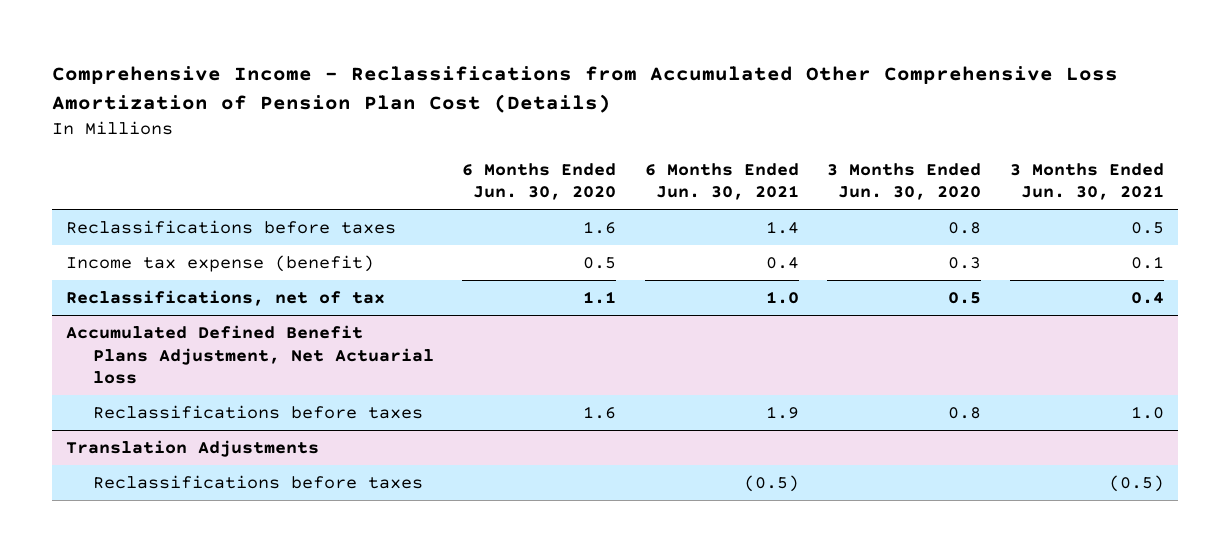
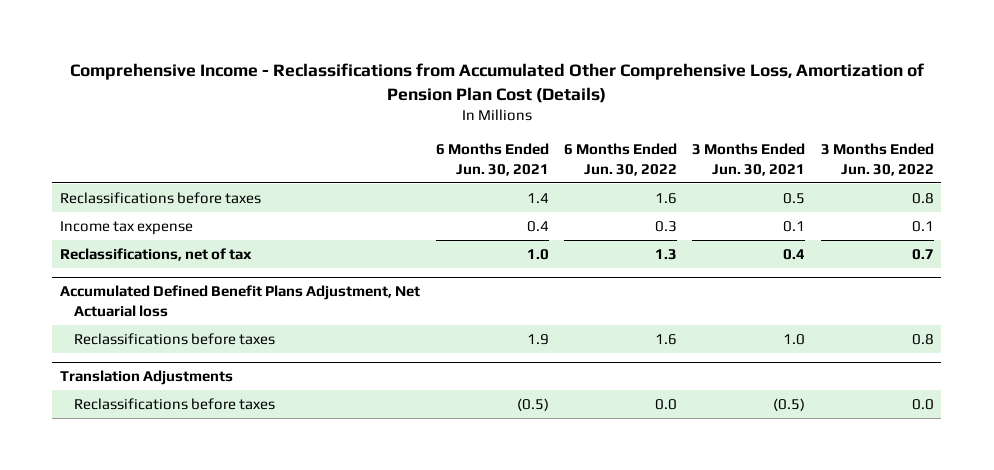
[51,66,1118,113] Comprehensive Income - Reclassifications from Accumulated Other Comprehensive Loss Amortization of Pension Plan Cost (Details) -> [69,63,924,103] Comprehensive Income - Reclassifications from Accumulated Other Comprehensive Loss, Amortization of Pension Plan Cost (Details)
[462,162,617,201] 6 Months Ended Jun. 30, 2020 -> none
[827,162,982,201] 3 Months Ended Jun. 30, 2020 -> none
none -> [563,143,677,176] 6 Months Ended Jun. 30, 2022
none -> [820,143,934,176] 3 Months Ended Jun. 30, 2022
[66,254,375,272] Income tax expense (benefit) -> [60,220,194,235] Income tax expense

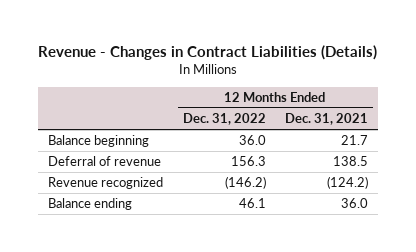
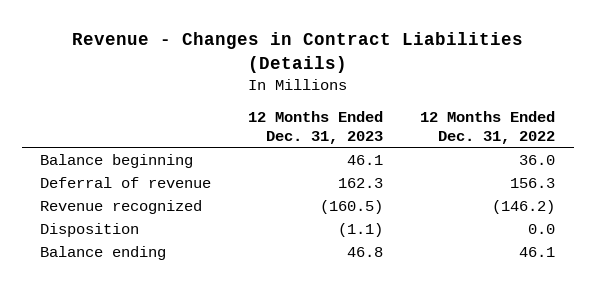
[285,112,369,125] Dec. 31, 2021 -> none
none -> [248,111,384,145] 12 Months Ended Dec. 31, 2023
none -> [40,222,140,237] Disposition

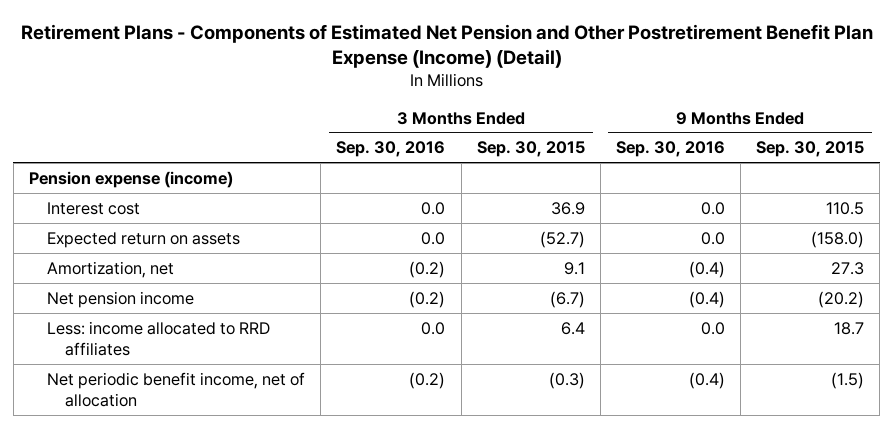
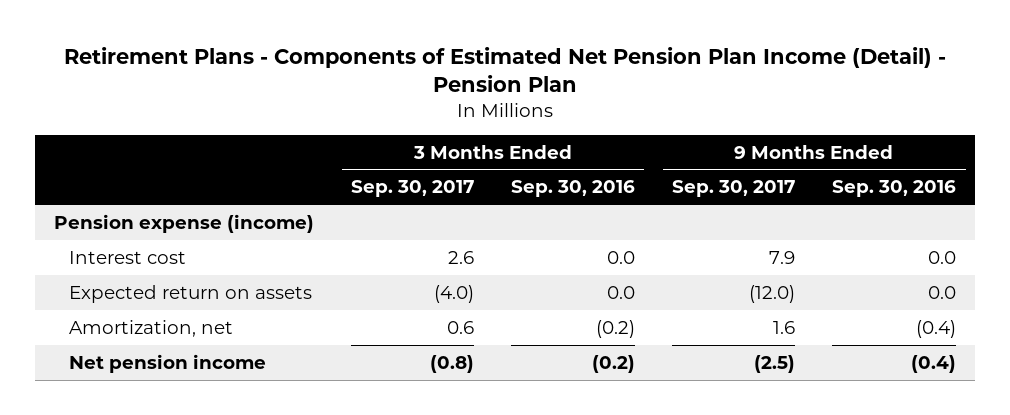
[20,23,873,69] Retirement Plans - Components of Estimated Net Pension and Other Postretirement Benefit Plan Expense (Income) (Detail) -> [64,46,947,93] Retirement Plans - Components of Estimated Net Pension Plan Income (Detail) - Pension Plan
[476,141,585,158] Sep. 30, 2015 -> none
[756,141,865,158] Sep. 30, 2015 -> none
none -> [351,180,475,198] Sep. 30, 2017
none -> [672,180,796,198] Sep. 30, 2017
[47,320,271,356] Less: income allocated to RRD affiliates -> none
[47,371,306,407] Net periodic benefit income, net of allocation -> none

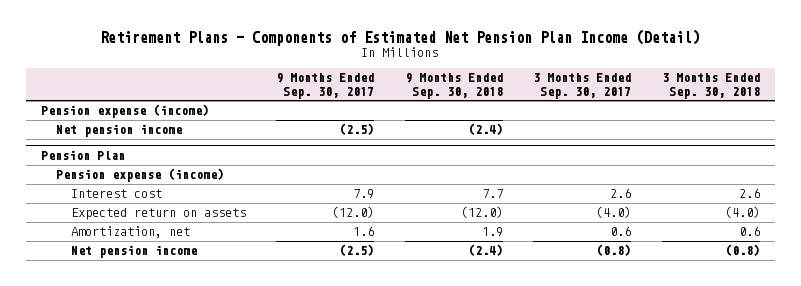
[64,46,947,93] Retirement Plans - Components of Estimated Net Pension Plan Income (Detail) - Pension Plan -> [100,28,701,46] Retirement Plans - Components of Estimated Net Pension Plan Income (Detail)
[511,180,636,198] Sep. 30, 2016 -> none
[832,180,957,198] Sep. 30, 2016 -> none
none -> [404,72,503,99] 9 Months Ended Sep. 30, 2018
none -> [661,72,760,99] 3 Months Ended Sep. 30, 2018
none -> [56,124,183,138] Net pension income
none -> [41,150,126,161] Pension Plan
none -> [56,168,225,183] Pension expense (income)

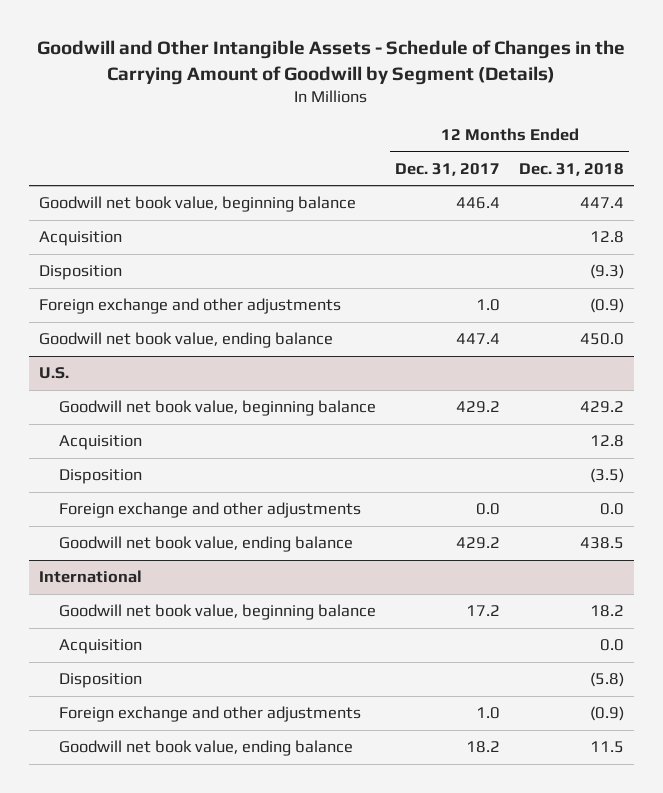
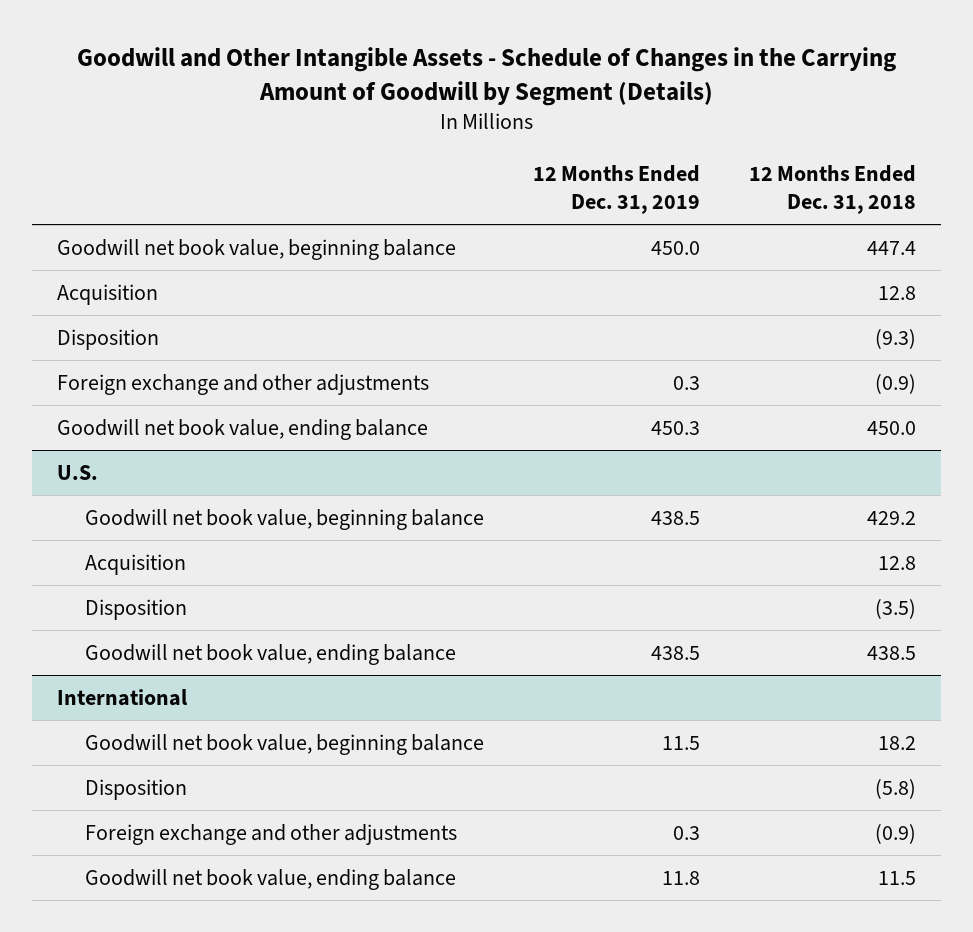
[394,162,500,176] Dec. 31, 2017 -> none
none -> [533,164,701,214] 12 Months Ended Dec. 31, 2019
[58,502,361,519] Foreign exchange and other adjustments -> none
[58,639,142,655] Acquisition -> none

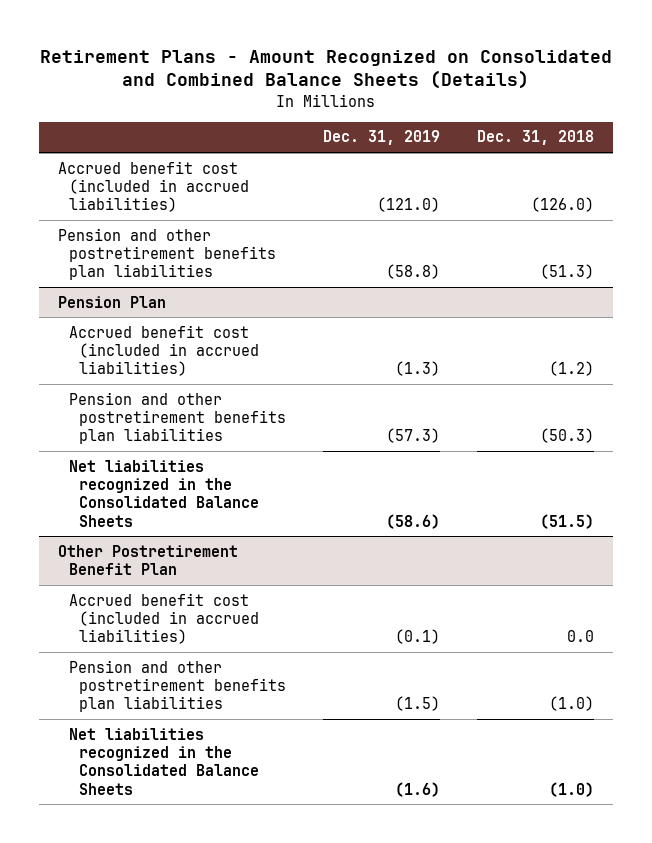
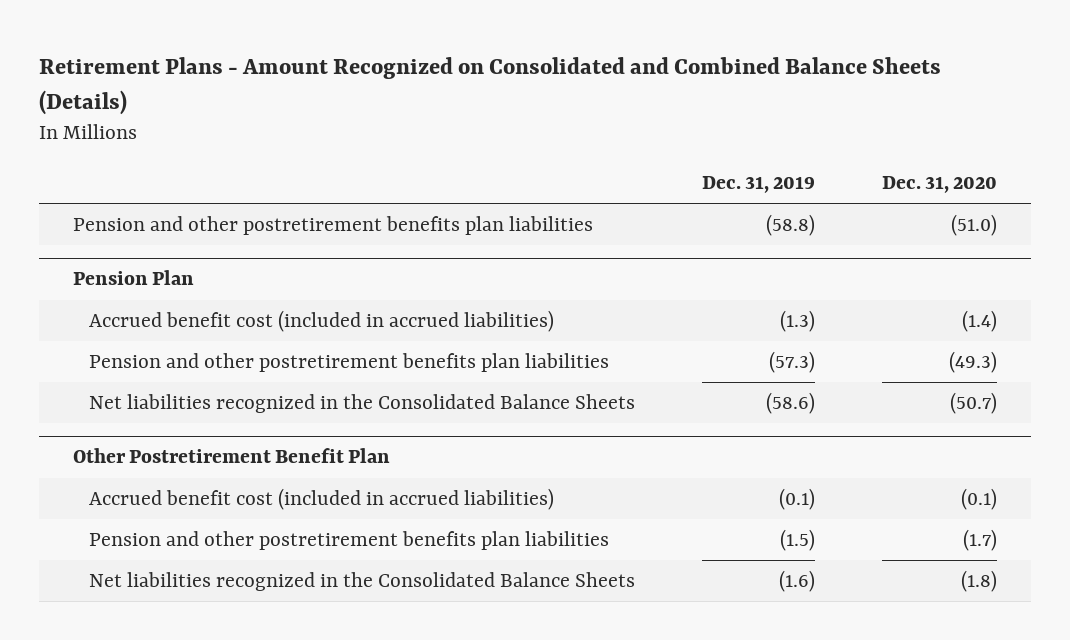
[477,130,595,146] Dec. 31, 2018 -> none
none -> [882,175,998,193] Dec. 31, 2020
[57,160,249,213] Accrued benefit cost (included in accrued liabilities) -> none

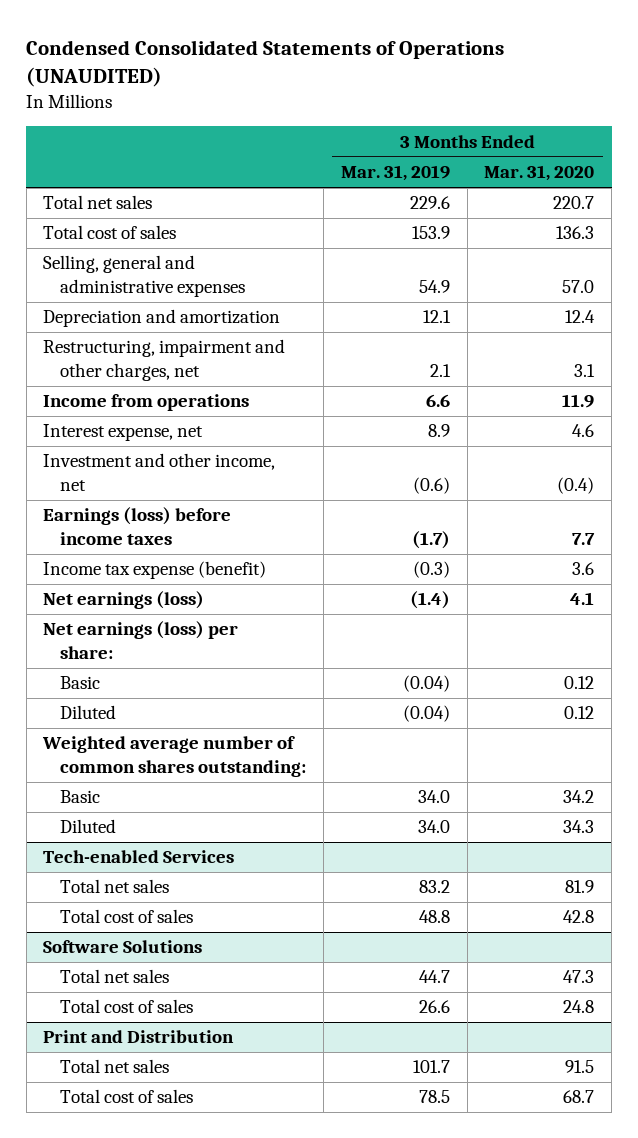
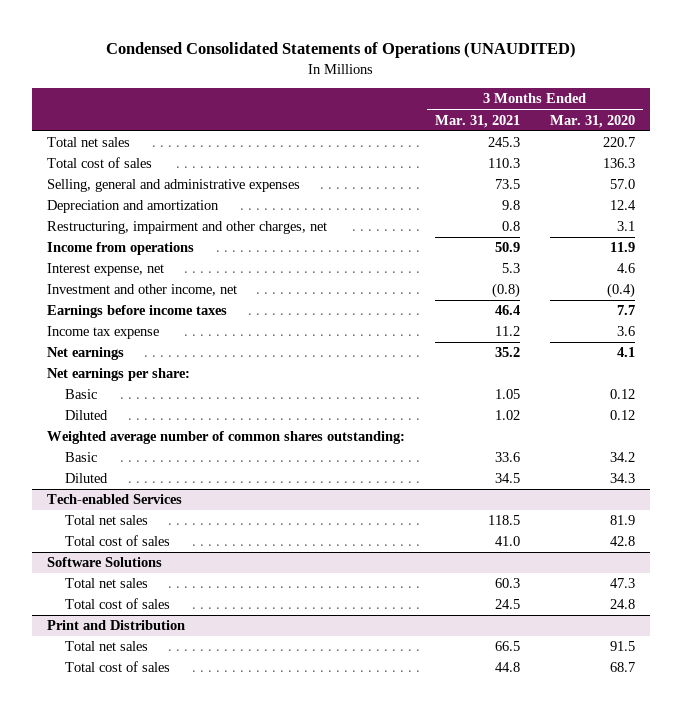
[340,165,450,182] Mar. 31, 2019 -> none
none -> [434,114,520,128] Mar. 31, 2021
[43,507,232,545] Earnings (loss) before income taxes -> [46,305,227,319] Earnings before income taxes
[43,561,267,580] Income tax expense (benefit) -> [46,326,159,340] Income tax expense
[43,591,205,610] Net earnings (loss) -> [46,347,124,361] Net earnings
[43,621,239,659] Net earnings (loss) per share: -> [46,368,190,382] Net earnings per share:

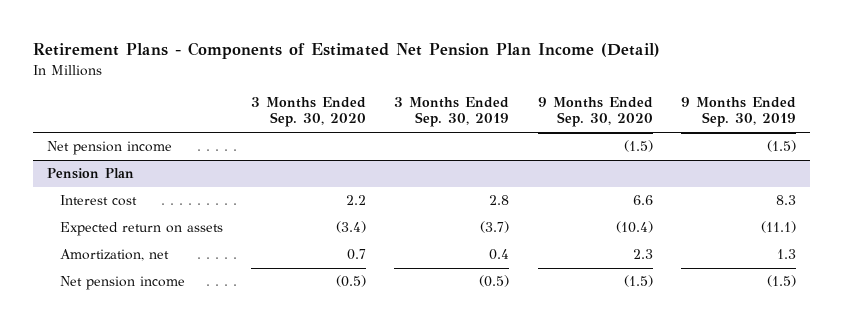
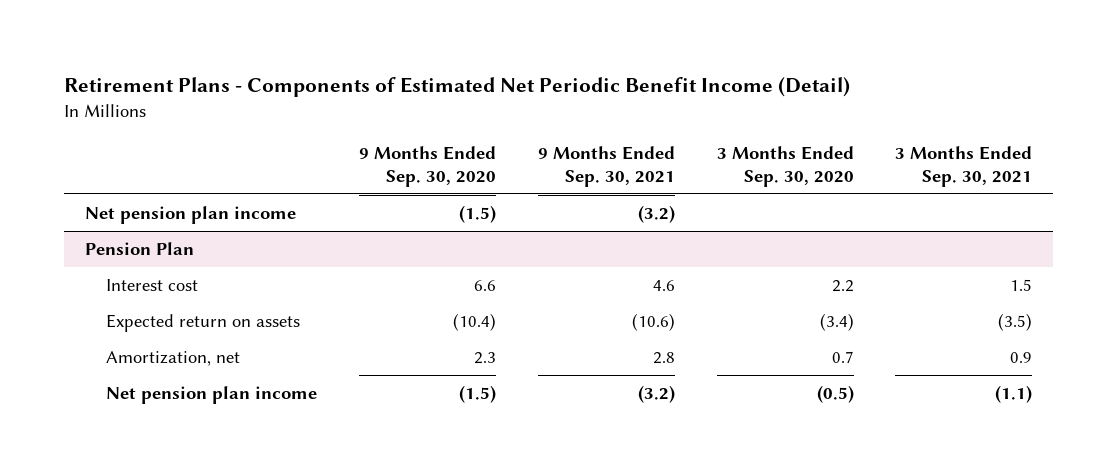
[33,42,661,60] Retirement Plans - Components of Estimated Net Pension Plan Income (Detail) -> [63,77,850,98] Retirement Plans - Components of Estimated Net Periodic Benefit Income (Detail)
[394,97,510,128] 3 Months Ended Sep. 30, 2019 -> none
[681,97,797,128] 9 Months Ended Sep. 30, 2019 -> none
none -> [537,146,675,187] 9 Months Ended Sep. 30, 2021
none -> [895,146,1033,187] 3 Months Ended Sep. 30, 2021
[47,141,173,156] Net pension income -> [84,205,296,224] Net pension plan income
[59,276,185,291] Net pension income -> [105,385,317,404] Net pension plan income

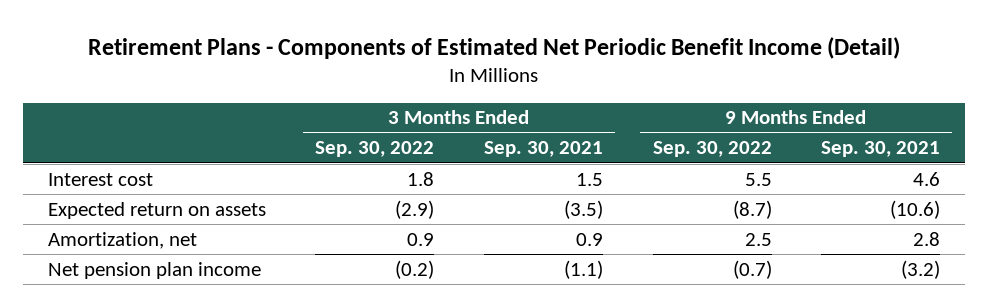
[358,146,496,187] 9 Months Ended Sep. 30, 2020 -> none
[716,146,854,187] 3 Months Ended Sep. 30, 2020 -> none
none -> [315,141,435,158] Sep. 30, 2022
none -> [652,141,772,158] Sep. 30, 2022
[84,205,296,224] Net pension plan income -> none
[84,241,194,255] Pension Plan -> none

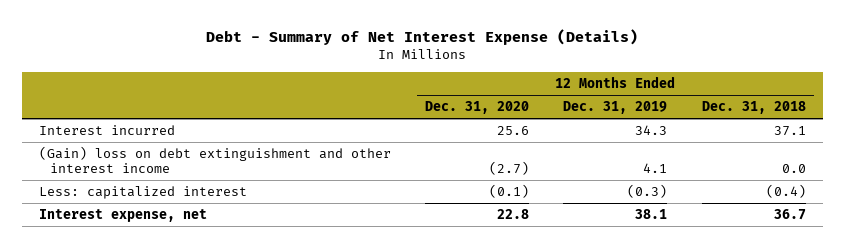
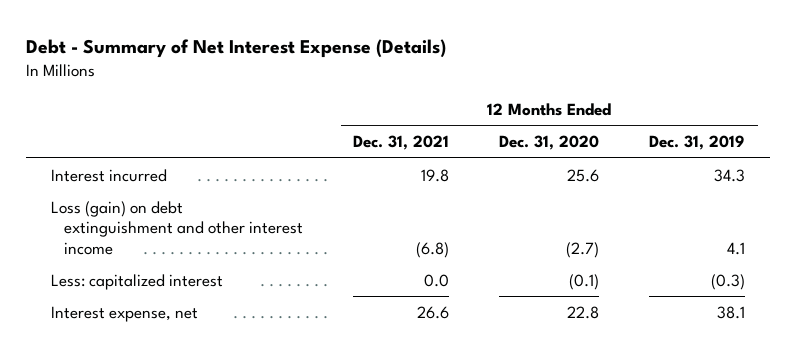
[701,101,806,115] Dec. 31, 2018 -> none
none -> [353,135,450,151] Dec. 31, 2021
[39,146,392,173] (Gain) loss on debt extinguishment and other interest income -> [51,200,304,255] Loss (gain) on debt extinguishment and other interest income

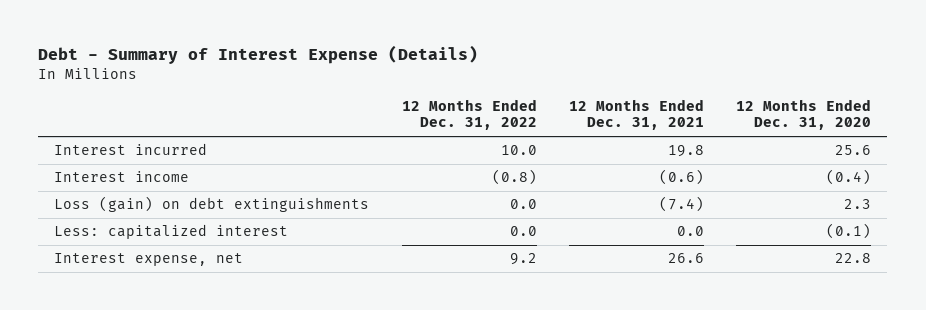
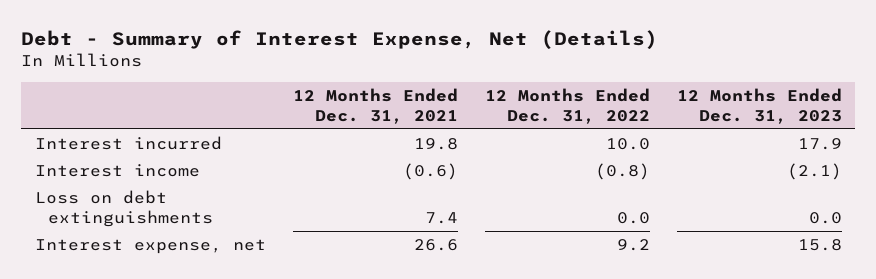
[38,45,479,65] Debt - Summary of Interest Expense (Details) -> [21,30,659,50] Debt - Summary of Interest Expense, Net (Details)
[736,99,872,131] 12 Months Ended Dec. 31, 2020 -> none
none -> [676,87,842,124] 12 Months Ended Dec. 31, 2023
[54,224,289,240] Less: capitalized interest -> none
[54,196,370,213] Loss (gain) on debt extinguishments -> [34,190,214,228] Loss on debt extinguishments
[658,196,704,213] (7.4) -> [424,212,458,225] 7.4

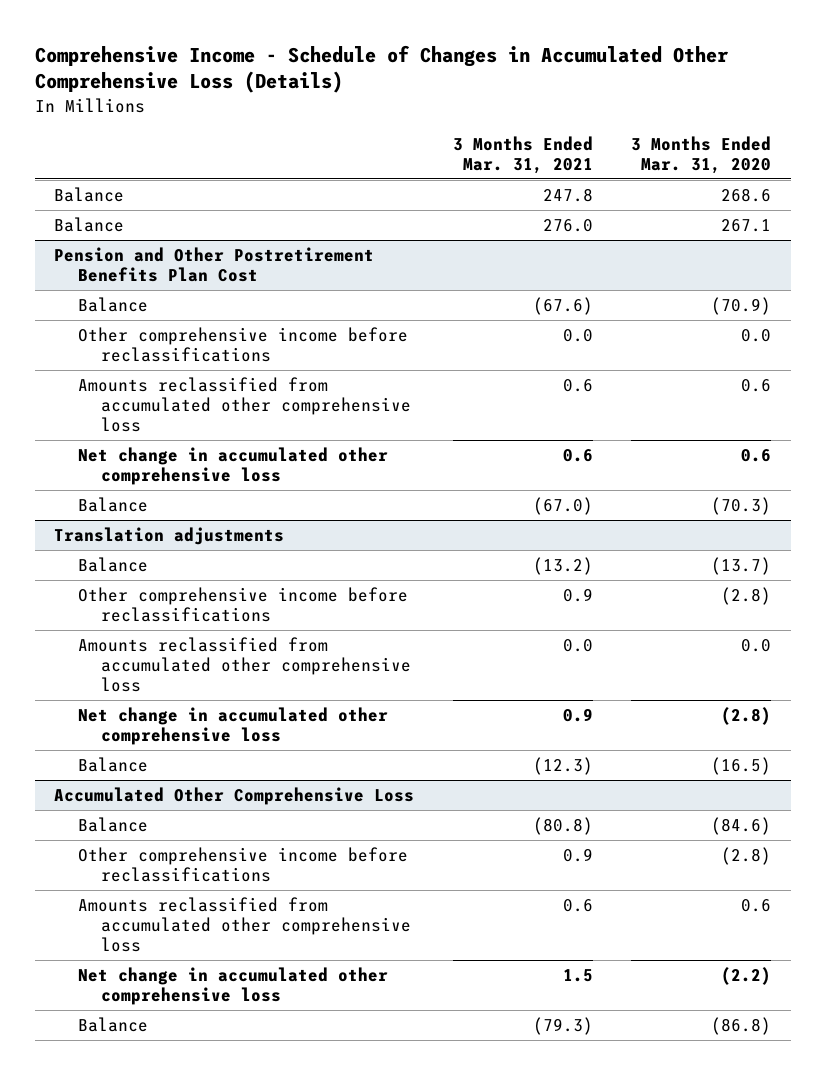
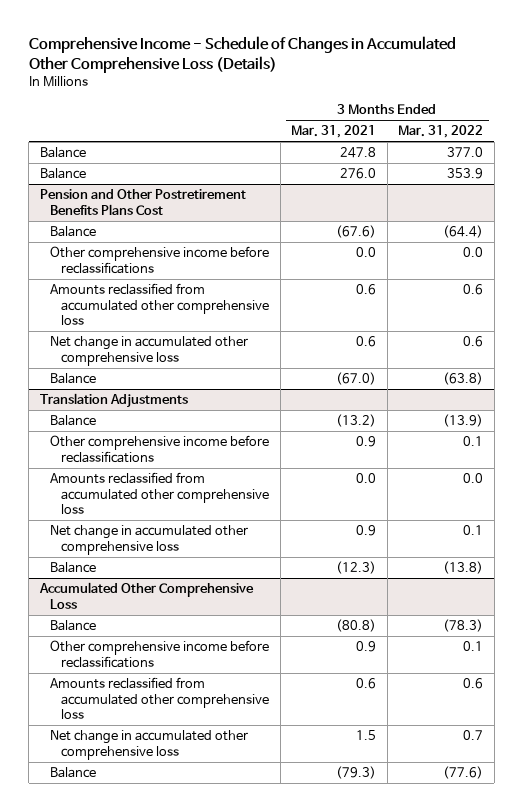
[631,135,772,174] 3 Months Ended Mar. 31, 2020 -> none
none -> [398,125,484,139] Mar. 31, 2022
[54,247,375,283] Pension and Other Postretirement Benefits Plan Cost -> [39,189,246,215] Pension and Other Postretirement Benefits Plans Cost
[54,527,285,546] Translation adjustments -> [39,393,188,409] Translation Adjustments

